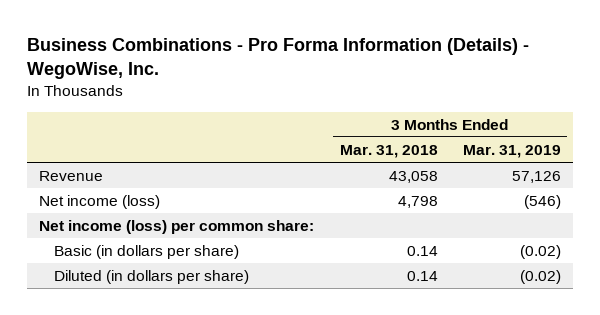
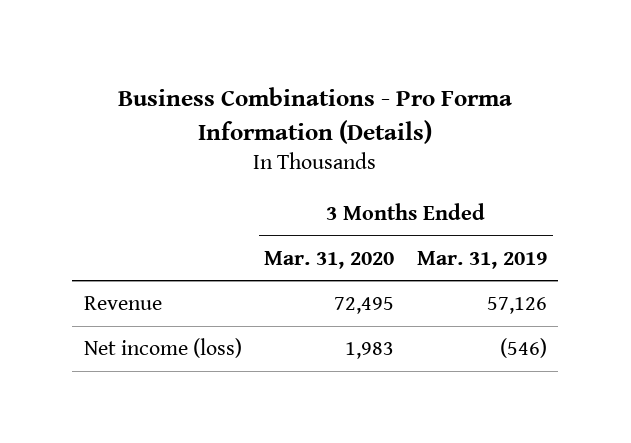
[26,37,529,80] Business Combinations - Pro Forma Information (Details) - WegoWise, Inc. -> [118,87,513,144] Business Combinations - Pro Forma Information (Details)
[339,144,438,158] Mar. 31, 2018 -> none
none -> [264,250,395,269] Mar. 31, 2020
[39,219,315,234] Net income (loss) per common share: -> none
[54,244,240,259] Basic (in dollars per share) -> none
[54,269,250,284] Diluted (in dollars per share) -> none

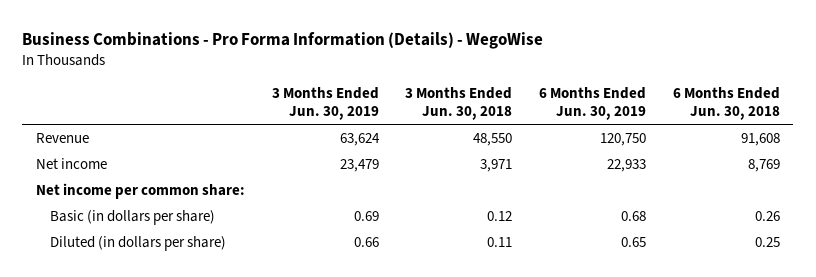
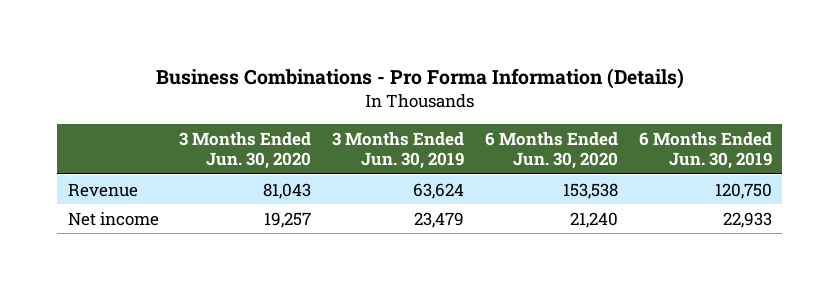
[22,32,544,50] Business Combinations - Pro Forma Information (Details) - WegoWise -> [155,67,684,89] Business Combinations - Pro Forma Information (Details)
[405,87,513,120] 3 Months Ended Jun. 30, 2018 -> none
[672,87,780,120] 6 Months Ended Jun. 30, 2018 -> none
none -> [179,131,312,170] 3 Months Ended Jun. 30, 2020
none -> [484,131,618,170] 6 Months Ended Jun. 30, 2020
[35,182,245,199] Net income per common share: -> none
[50,209,216,225] Basic (in dollars per share) -> none
[50,235,227,251] Diluted (in dollars per share) -> none

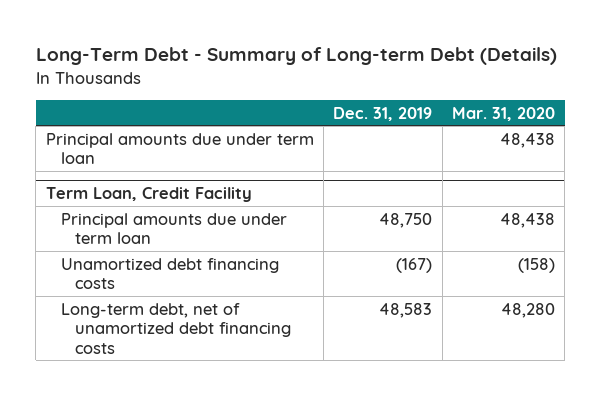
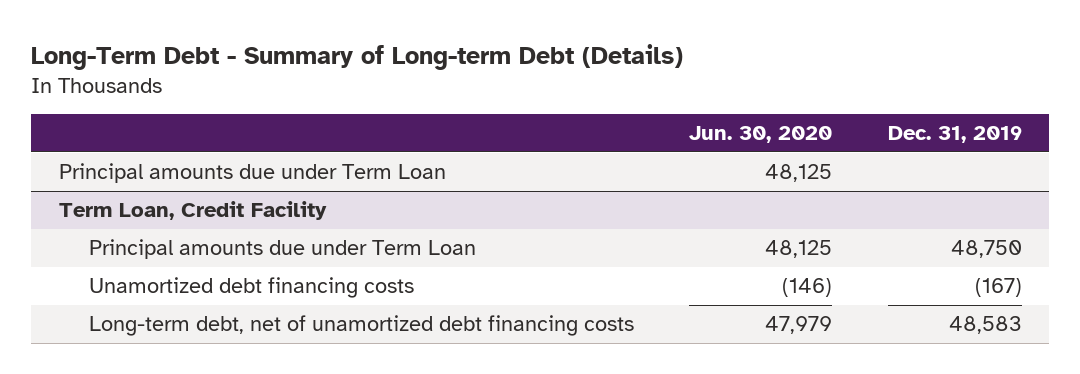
[452,106,556,121] Mar. 31, 2020 -> none
none -> [689,126,833,144] Jun. 30, 2020
[45,132,314,165] Principal amounts due under term loan -> [58,163,446,184] Principal amounts due under Term Loan
[60,212,287,245] Principal amounts due under term loan -> [88,239,476,260] Principal amounts due under Term Loan

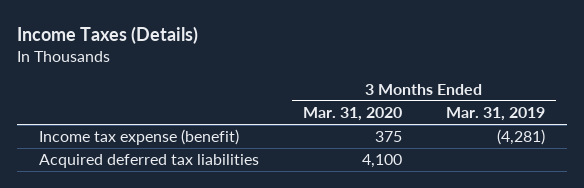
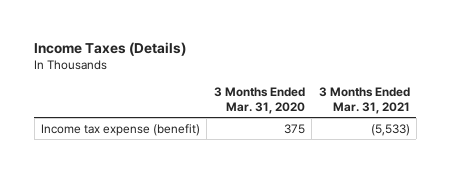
[445,107,545,122] Mar. 31, 2019 -> none
none -> [318,86,410,114] 3 Months Ended Mar. 31, 2021
[39,154,260,169] Acquired deferred tax liabilities -> none

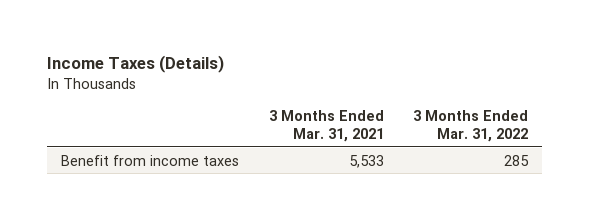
[213,86,305,114] 3 Months Ended Mar. 31, 2020 -> none
none -> [412,110,528,143] 3 Months Ended Mar. 31, 2022
[41,123,201,136] Income tax expense (benefit) -> [61,154,240,166] Benefit from income taxes
[370,123,410,136] (5,533) -> [348,154,384,168] 5,533

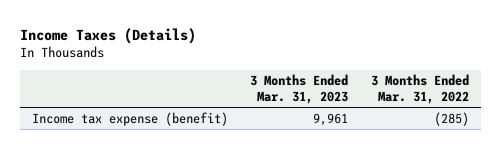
[268,110,384,143] 3 Months Ended Mar. 31, 2021 -> none
none -> [250,74,349,105] 3 Months Ended Mar. 31, 2023
[61,154,240,166] Benefit from income taxes -> [31,112,228,127] Income tax expense (benefit)
[503,154,529,166] 285 -> [434,112,470,127] (285)

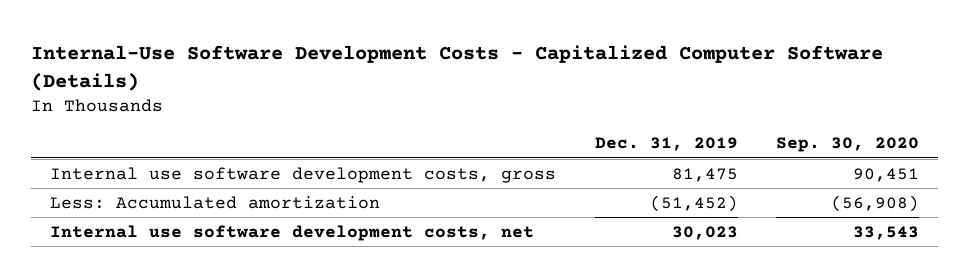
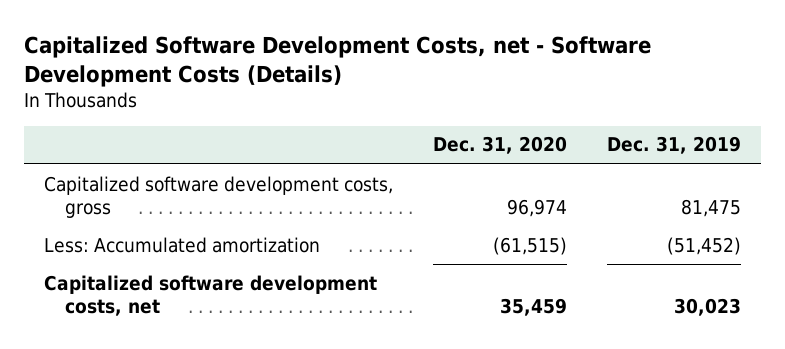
[31,44,884,91] Internal-Use Software Development Costs - Capitalized Computer Software (Details) -> [23,35,651,87] Capitalized Software Development Costs, net - Software Development Costs (Details)
[775,137,919,153] Sep. 30, 2020 -> none
none -> [432,136,567,155] Dec. 31, 2020
[50,166,557,183] Internal use software development costs, gross -> [43,175,393,218] Capitalized software development costs, gross
[50,224,535,241] Internal use software development costs, net -> [43,274,377,316] Capitalized software development costs, net

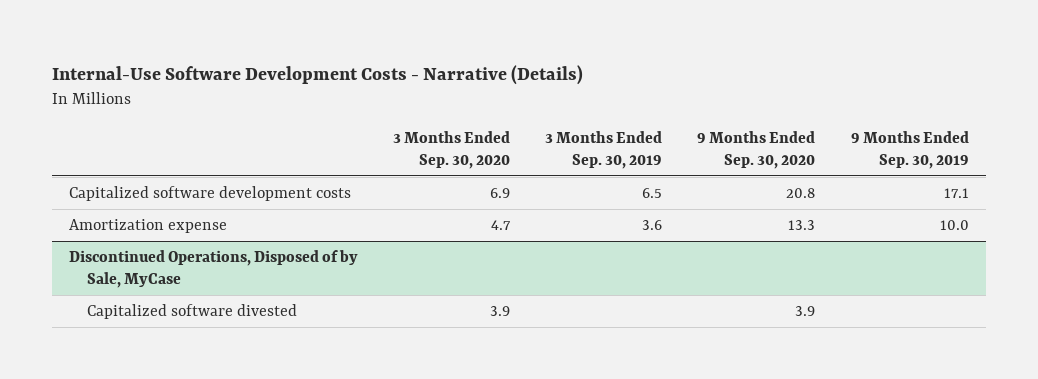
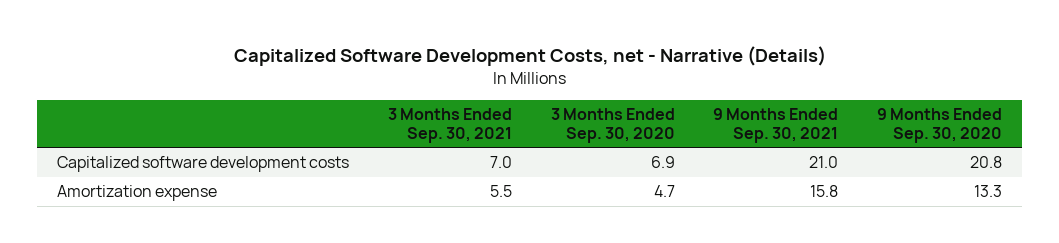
[51,64,583,85] Internal-Use Software Development Costs - Narrative (Details) -> [233,46,826,67] Capitalized Software Development Costs, net - Narrative (Details)
[545,130,663,170] 3 Months Ended Sep. 30, 2019 -> none
[850,130,969,170] 9 Months Ended Sep. 30, 2019 -> none
none -> [387,108,512,143] 3 Months Ended Sep. 30, 2021
none -> [713,108,839,143] 9 Months Ended Sep. 30, 2021
[69,249,359,289] Discontinued Operations, Disposed of by Sale, MyCase -> none
[86,303,297,319] Capitalized software divested -> none

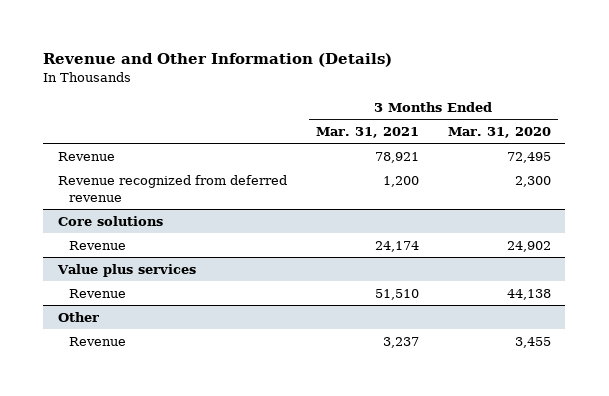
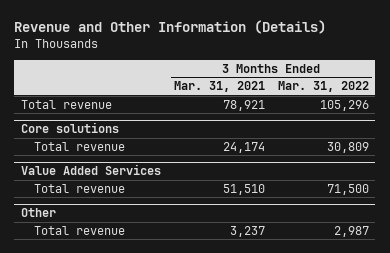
[447,127,551,139] Mar. 31, 2020 -> none
none -> [277,81,369,93] Mar. 31, 2022
[57,174,287,202] Revenue recognized from deferred revenue -> none
[57,151,115,161] Revenue -> [20,99,112,109] Total revenue
[68,240,126,250] Revenue -> [34,141,126,151] Total revenue
[56,263,196,277] Value plus services -> [20,164,161,176] Value Added Services
[68,288,126,298] Revenue -> [34,183,126,193] Total revenue
[68,336,126,346] Revenue -> [34,225,126,235] Total revenue

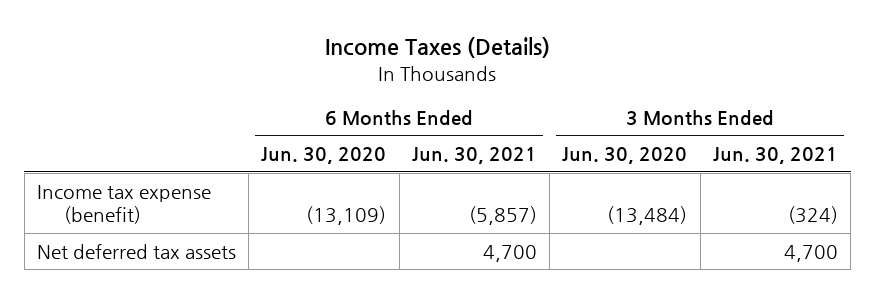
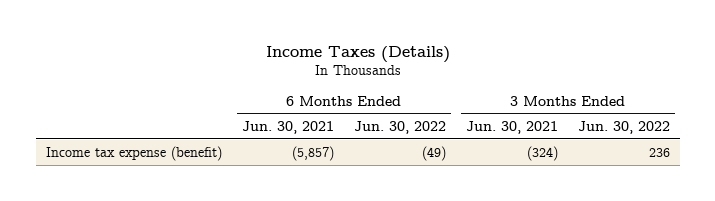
[261,147,387,165] Jun. 30, 2020 -> none
[562,147,688,165] Jun. 30, 2020 -> none
none -> [353,121,446,135] Jun. 30, 2022
none -> [577,121,670,135] Jun. 30, 2022
[36,243,236,259] Net deferred tax assets -> none

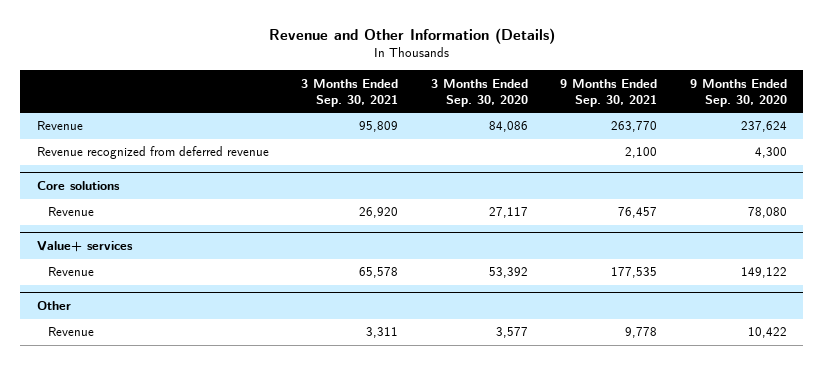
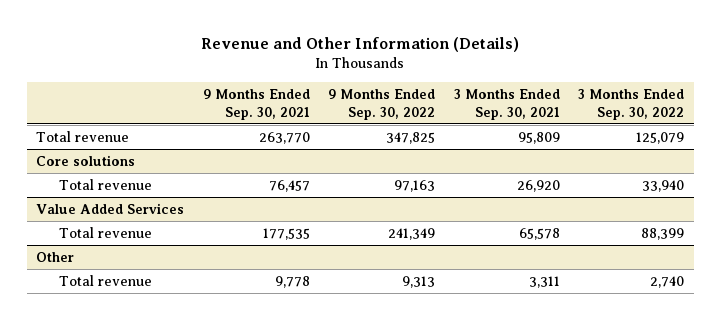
[430,78,528,107] 3 Months Ended Sep. 30, 2020 -> none
[690,78,788,107] 9 Months Ended Sep. 30, 2020 -> none
none -> [328,88,436,120] 9 Months Ended Sep. 30, 2022
none -> [578,88,685,120] 3 Months Ended Sep. 30, 2022
[36,146,269,160] Revenue recognized from deferred revenue -> none
[36,121,83,131] Revenue -> [36,130,130,142] Total revenue
[47,207,94,217] Revenue -> [58,178,152,190] Total revenue
[36,241,133,253] Value+ services -> [36,202,185,214] Value Added Services
[47,267,94,277] Revenue -> [58,226,152,238] Total revenue
[47,327,94,337] Revenue -> [58,274,152,286] Total revenue

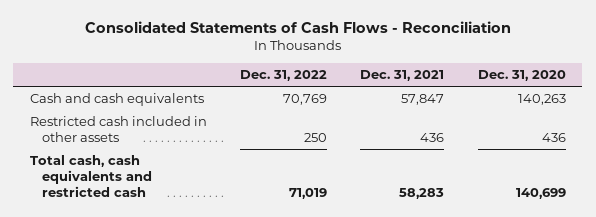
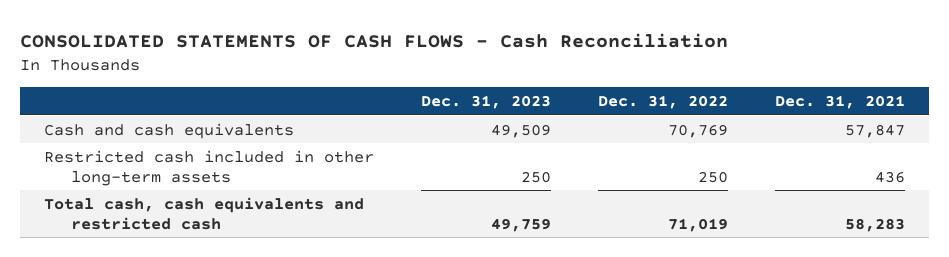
[84,21,511,34] Consolidated Statements of Cash Flows - Reconciliation -> [20,33,729,49] CONSOLIDATED STATEMENTS OF CASH FLOWS - Cash Reconciliation
[477,70,566,82] Dec. 31, 2020 -> none
none -> [420,95,551,110] Dec. 31, 2023
[30,115,208,142] Restricted cash included in other assets -> [43,149,374,186] Restricted cash included in other long-term assets

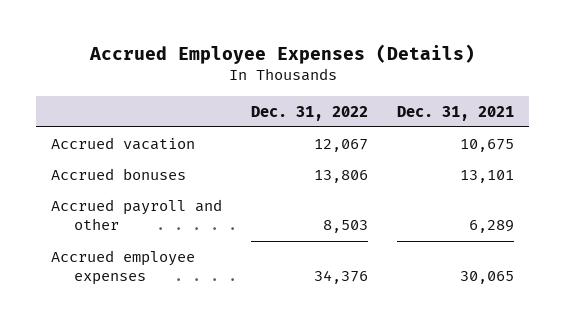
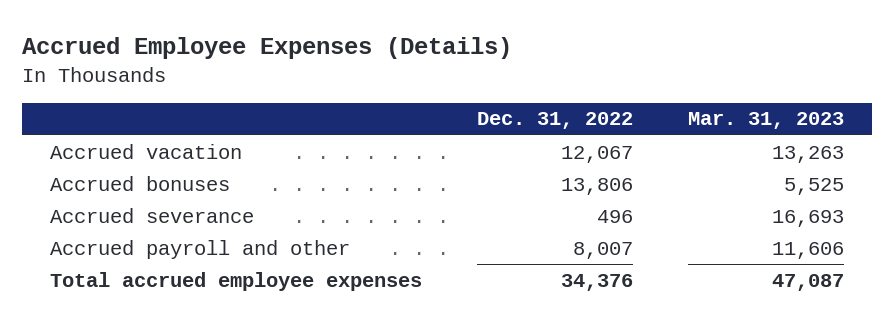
[397,105,515,121] Dec. 31, 2021 -> none
none -> [688,112,845,130] Mar. 31, 2023
none -> [49,207,254,223] Accrued severance
[323,220,369,234] 8,503 -> [572,241,633,259] 8,007
[50,249,195,286] Accrued employee expenses -> [49,271,422,291] Total accrued employee expenses

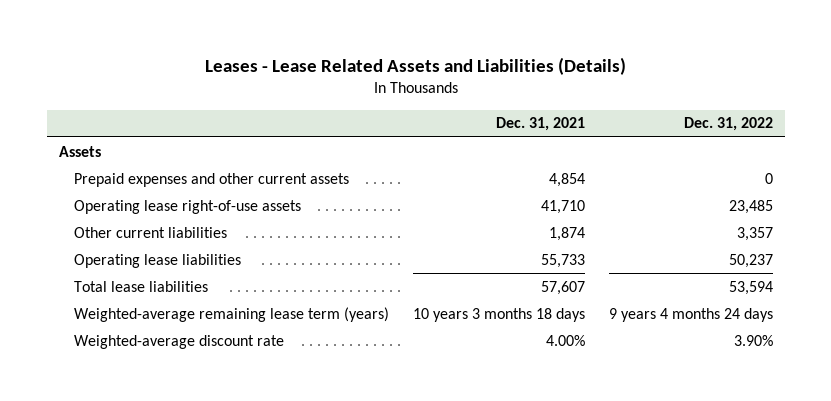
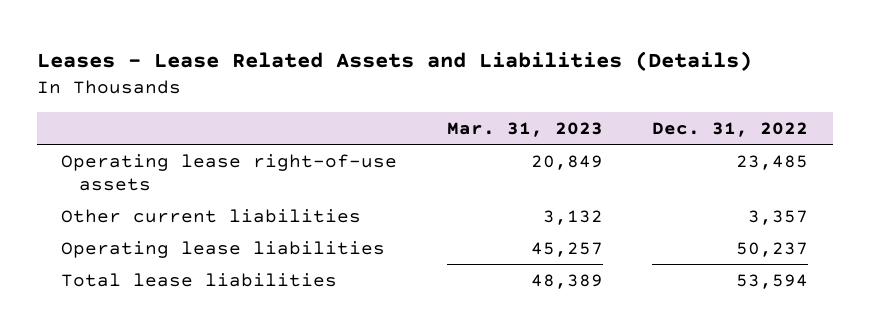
[495,117,585,132] Dec. 31, 2021 -> none
none -> [446,121,603,137] Mar. 31, 2023
[58,145,101,157] Assets -> none
[73,172,349,187] Prepaid expenses and other current assets -> none
[73,306,389,322] Weighted-average remaining lease term (years) -> none
[73,334,284,349] Weighted-average discount rate -> none

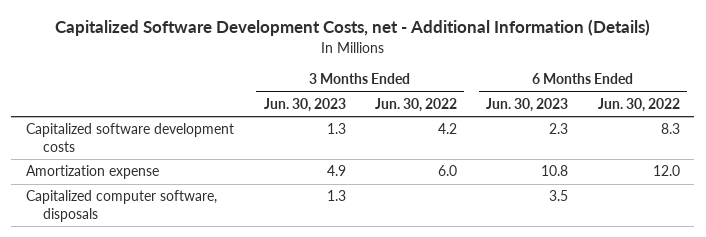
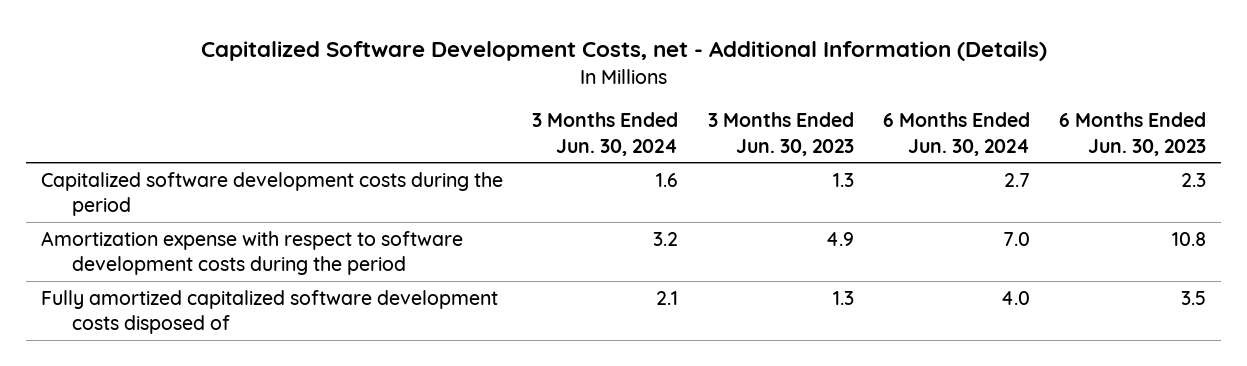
[374,97,457,112] Jun. 30, 2022 -> none
[597,97,680,112] Jun. 30, 2022 -> none
none -> [532,111,679,156] 3 Months Ended Jun. 30, 2024
none -> [882,111,1030,156] 6 Months Ended Jun. 30, 2024
[26,123,235,152] Capitalized software development costs -> [41,171,504,217] Capitalized software development costs during the period
[26,165,160,180] Amortization expense -> [41,230,464,276] Amortization expense with respect to software development costs during the period
[26,190,218,222] Capitalized computer software, disposals -> [41,289,499,335] Fully amortized capitalized software development costs disposed of

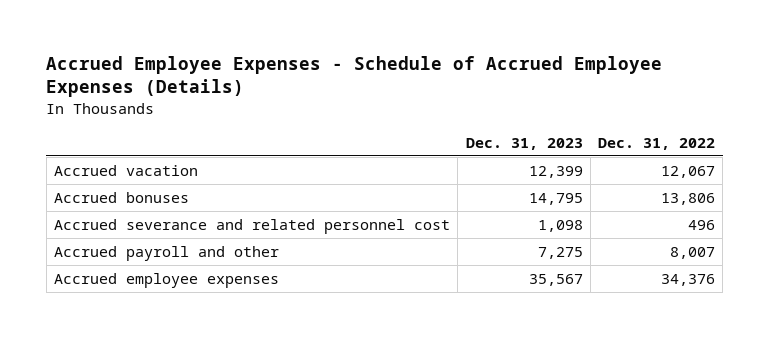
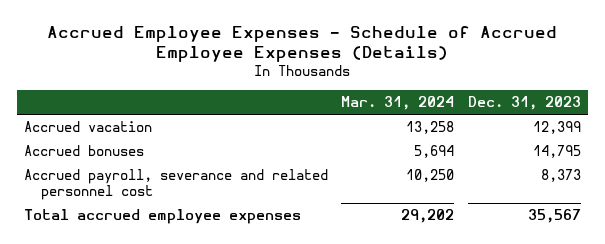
[598,137,716,150] Dec. 31, 2022 -> none
none -> [341,95,455,110] Mar. 31, 2024
[54,246,280,262] Accrued payroll and other -> none
[54,219,451,235] Accrued severance and related personnel cost -> [23,169,328,200] Accrued payroll, severance and related personnel cost
[537,220,583,233] 1,098 -> [540,169,581,183] 8,373
[54,273,280,289] Accrued employee expenses -> [23,209,301,225] Total accrued employee expenses

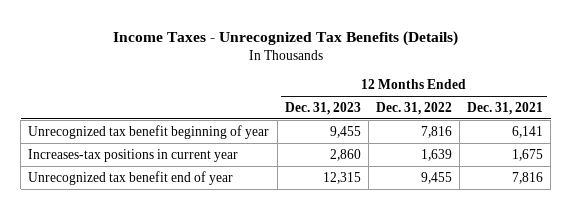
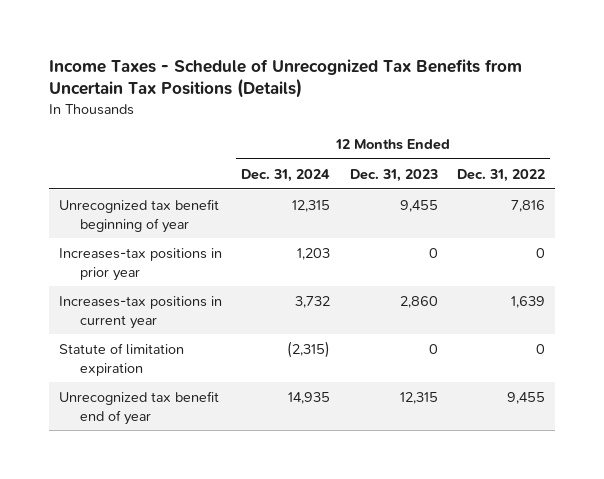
[112,30,458,46] Income Taxes - Unrecognized Tax Benefits (Details) -> [49,58,523,99] Income Taxes - Schedule of Unrecognized Tax Benefits from Uncertain Tax Positions (Details)
[466,101,543,115] Dec. 31, 2021 -> none
none -> [241,168,331,182] Dec. 31, 2024
none -> [58,247,222,281] Increases-tax positions in prior year
none -> [58,342,184,376] Statute of limitation expiration

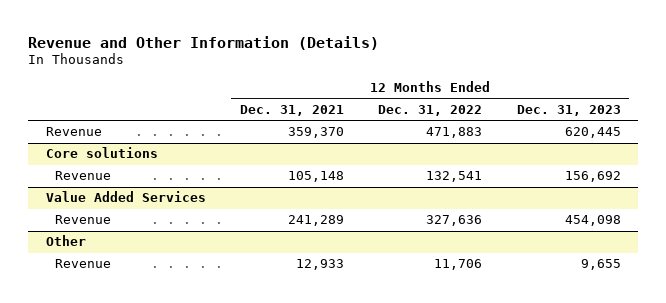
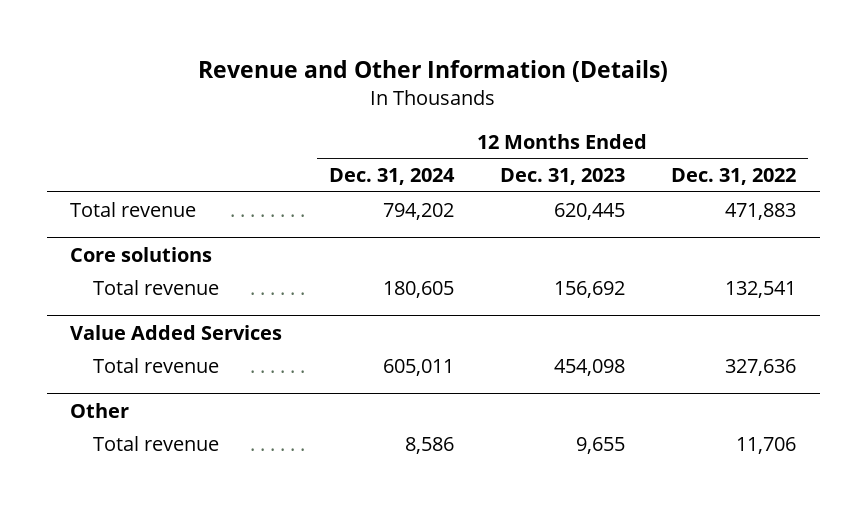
[239,104,344,116] Dec. 31, 2021 -> none
none -> [328,168,455,186] Dec. 31, 2024
[45,127,102,137] Revenue -> [70,201,197,217] Total revenue
[54,171,111,181] Revenue -> [92,279,219,295] Total revenue
[54,215,111,225] Revenue -> [92,357,219,373] Total revenue
[54,259,111,269] Revenue -> [92,435,219,451] Total revenue

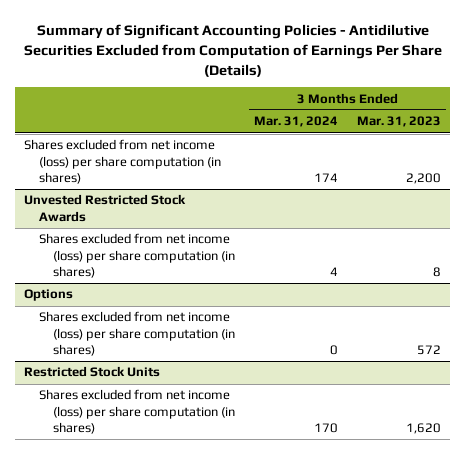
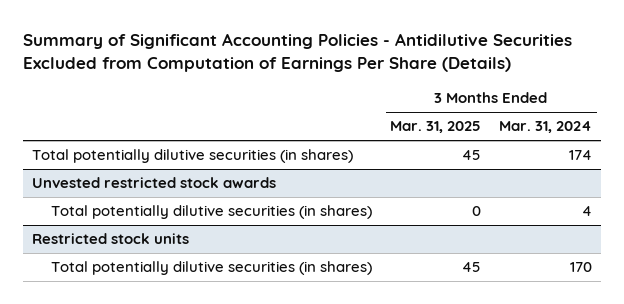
[356,116,441,128] Mar. 31, 2023 -> none
none -> [390,121,482,134] Mar. 31, 2025
[24,289,74,302] Options -> none
[38,311,236,356] Shares excluded from net income (loss) per share computation (in shares) -> none
[38,389,236,434] Shares excluded from net income (loss) per share computation (in shares) -> none
[24,139,221,184] Shares excluded from net income (loss) per share computation (in shares) -> [31,149,353,164] Total potentially dilutive securities (in shares)
[24,194,187,222] Unvested Restricted Stock Awards -> [31,177,276,189] Unvested restricted stock awards
[38,233,236,278] Shares excluded from net income (loss) per share computation (in shares) -> [51,205,373,220] Total potentially dilutive securities (in shares)
[24,366,161,378] Restricted Stock Units -> [31,233,189,245] Restricted stock units
none -> [51,261,373,276] Total potentially dilutive securities (in shares)

